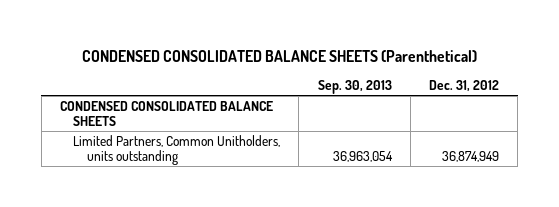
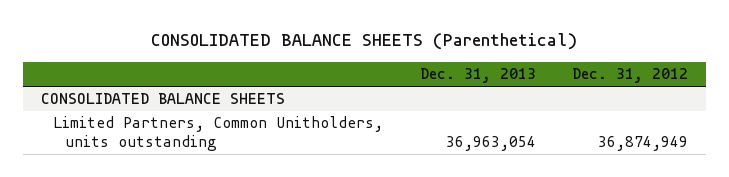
[82,49,478,62] CONDENSED CONSOLIDATED BALANCE SHEETS (Parenthetical) -> [151,33,578,51] CONSOLIDATED BALANCE SHEETS (Parenthetical)
[317,80,392,95] Sep. 30, 2013 -> none
none -> [419,68,536,84] Dec. 31, 2013
[59,100,273,127] CONDENSED CONSOLIDATED BALANCE SHEETS -> [40,93,285,105] CONSOLIDATED BALANCE SHEETS

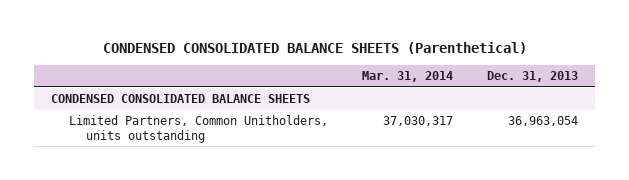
[151,33,578,51] CONSOLIDATED BALANCE SHEETS (Parenthetical) -> [102,41,527,54] CONDENSED CONSOLIDATED BALANCE SHEETS (Parenthetical)
[571,68,688,84] Dec. 31, 2012 -> none
none -> [361,71,453,83] Mar. 31, 2014
[40,93,285,105] CONSOLIDATED BALANCE SHEETS -> [51,94,311,104] CONDENSED CONSOLIDATED BALANCE SHEETS

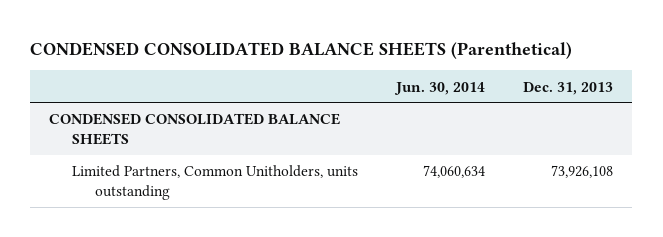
[361,71,453,83] Mar. 31, 2014 -> none
none -> [394,81,486,95] Jun. 30, 2014
[508,116,579,127] 36,963,054 -> [551,165,614,179] 73,926,108

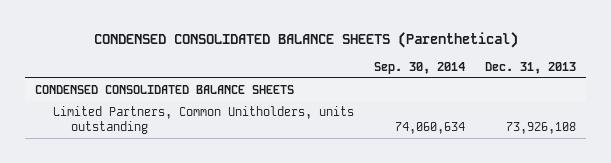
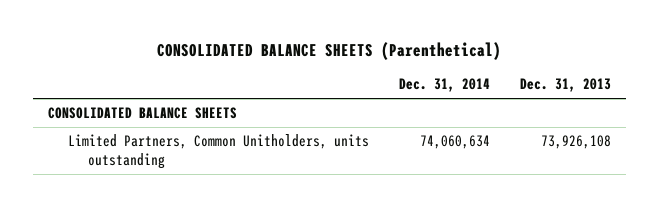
[93,31,518,48] CONDENSED CONSOLIDATED BALANCE SHEETS (Parenthetical) -> [157,41,502,60] CONSOLIDATED BALANCE SHEETS (Parenthetical)
[373,61,465,74] Sep. 30, 2014 -> none
none -> [398,78,490,93] Dec. 31, 2014
[35,85,295,95] CONDENSED CONSOLIDATED BALANCE SHEETS -> [47,107,237,120] CONSOLIDATED BALANCE SHEETS

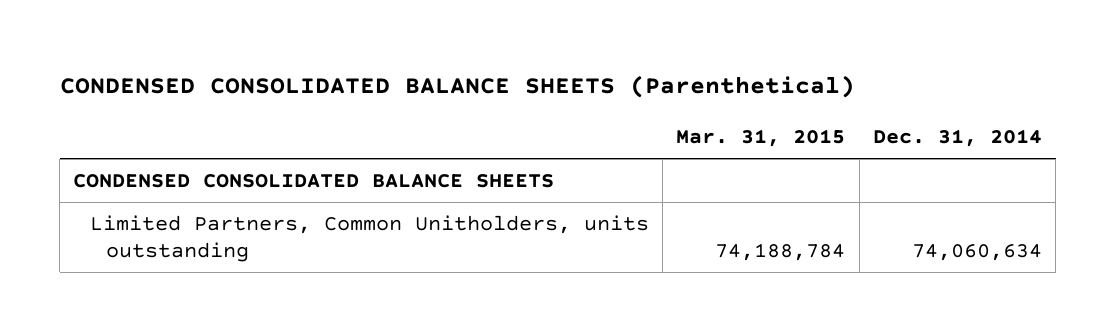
[157,41,502,60] CONSOLIDATED BALANCE SHEETS (Parenthetical) -> [59,75,855,99] CONDENSED CONSOLIDATED BALANCE SHEETS (Parenthetical)
[519,78,611,93] Dec. 31, 2013 -> none
none -> [676,129,846,148] Mar. 31, 2015
[47,107,237,120] CONSOLIDATED BALANCE SHEETS -> [73,173,555,188] CONDENSED CONSOLIDATED BALANCE SHEETS

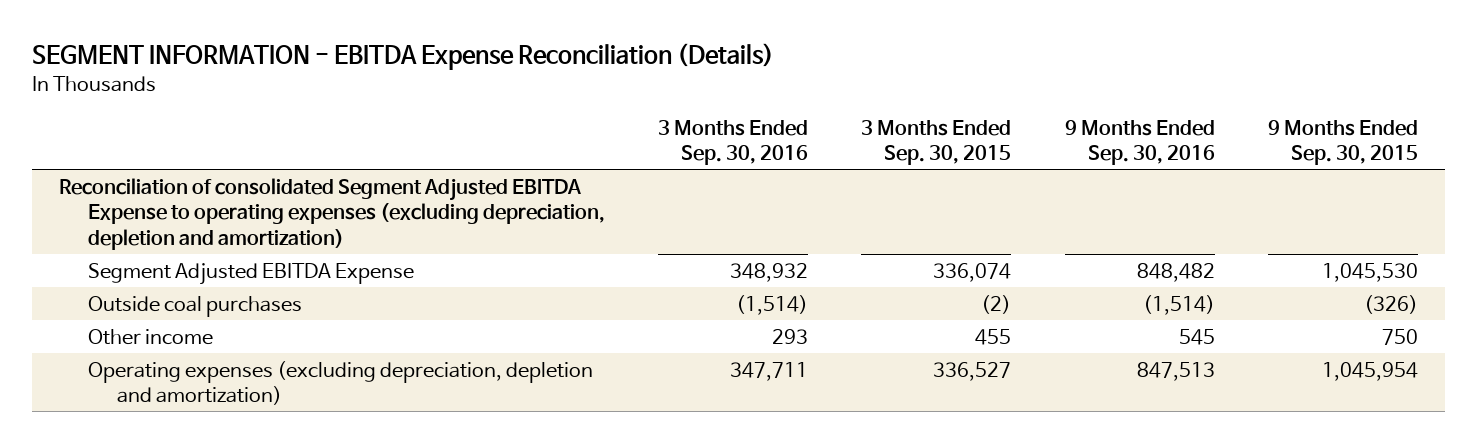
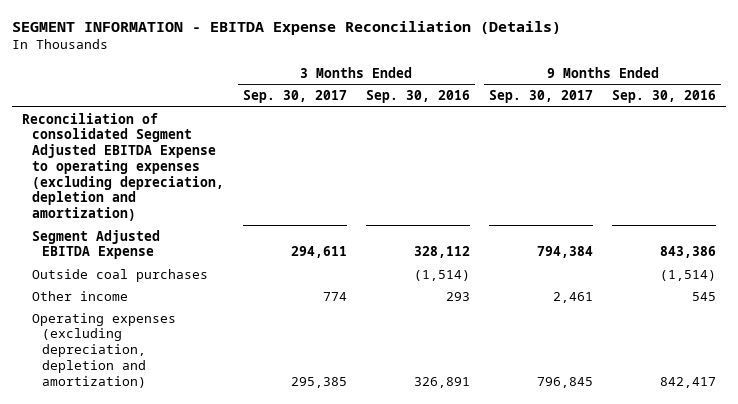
[861,119,1012,166] 3 Months Ended Sep. 30, 2015 -> none
[1268,119,1419,166] 9 Months Ended Sep. 30, 2015 -> none
none -> [242,90,347,104] Sep. 30, 2017
none -> [489,90,594,104] Sep. 30, 2017
[730,262,809,282] 348,932 -> [413,246,470,259] 328,112
[1136,262,1215,282] 848,482 -> [660,246,717,259] 843,386
[730,361,809,381] 347,711 -> [413,376,470,388] 326,891
[1136,361,1215,381] 847,513 -> [660,376,717,388] 842,417

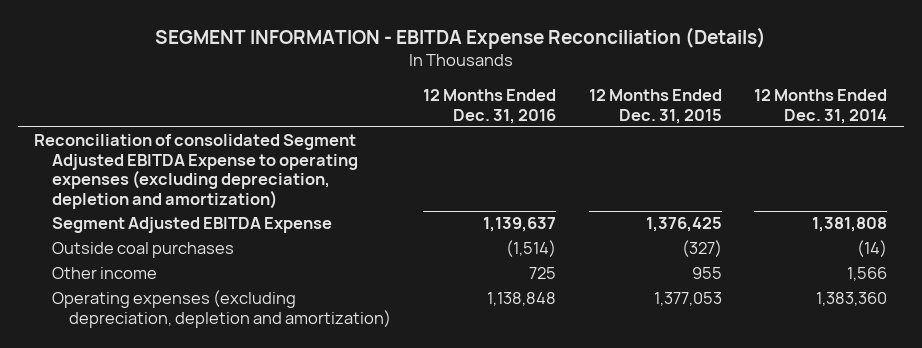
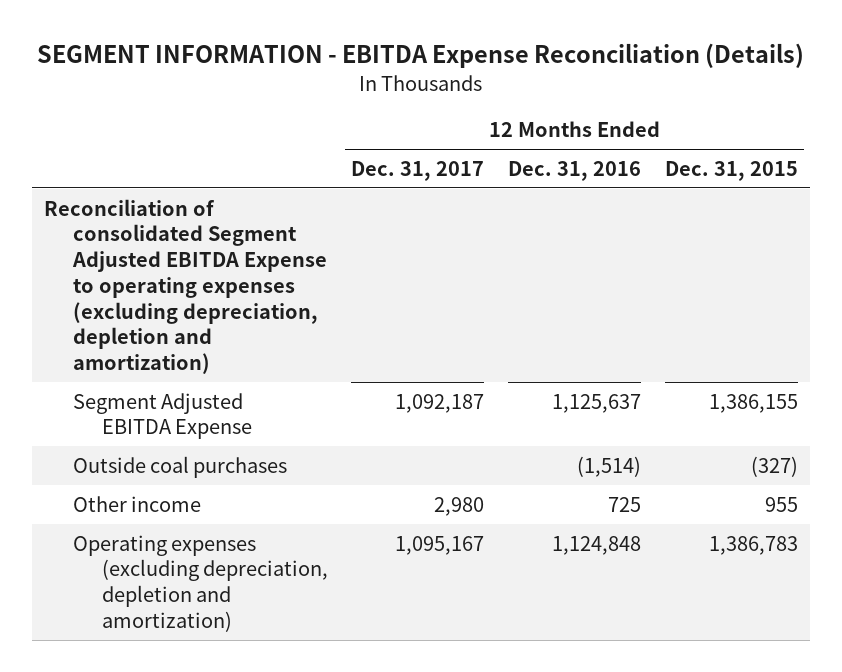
[754,89,888,124] 12 Months Ended Dec. 31, 2014 -> none
none -> [351,160,485,181] Dec. 31, 2017
[483,217,557,233] 1,139,637 -> [552,393,642,413] 1,125,637
[645,217,722,233] 1,376,425 -> [709,393,799,413] 1,386,155
[487,292,557,307] 1,138,848 -> [552,535,642,555] 1,124,848
[653,292,722,307] 1,377,053 -> [709,535,799,555] 1,386,783

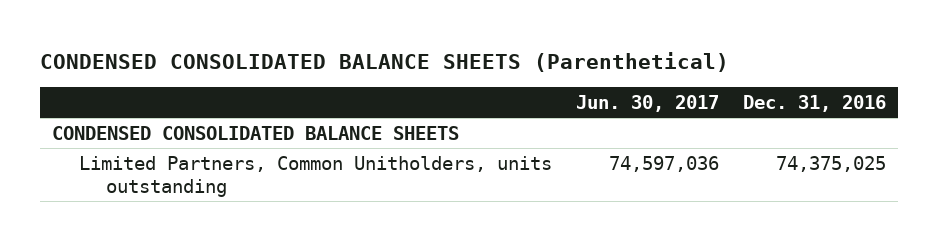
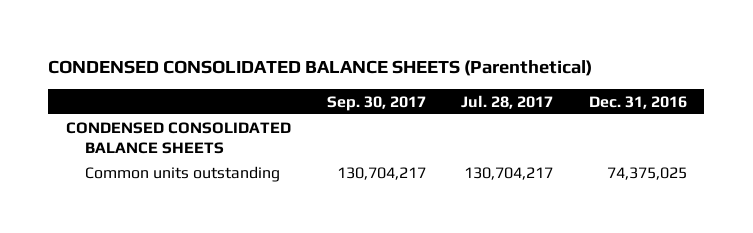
[575,94,719,112] Jun. 30, 2017 -> none
none -> [326,95,426,111] Sep. 30, 2017
none -> [461,94,554,109] Jul. 28, 2017
[79,155,553,197] Limited Partners, Common Unitholders, units outstanding -> [84,165,280,182] Common units outstanding

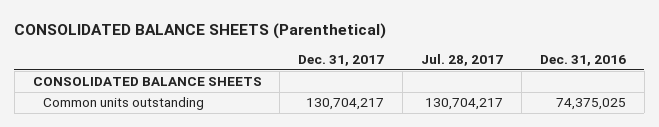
[48,60,593,77] CONDENSED CONSOLIDATED BALANCE SHEETS (Parenthetical) -> [14,23,387,40] CONSOLIDATED BALANCE SHEETS (Parenthetical)
[326,95,426,111] Sep. 30, 2017 -> none
none -> [298,54,385,66] Dec. 31, 2017
[66,121,292,154] CONDENSED CONSOLIDATED BALANCE SHEETS -> [32,77,262,87] CONSOLIDATED BALANCE SHEETS

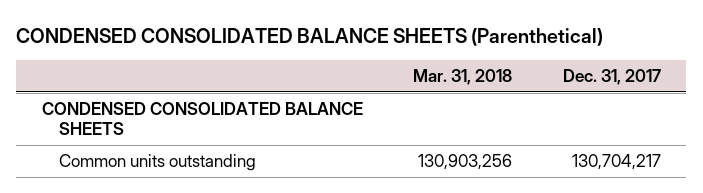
[14,23,387,40] CONSOLIDATED BALANCE SHEETS (Parenthetical) -> [16,28,604,47] CONDENSED CONSOLIDATED BALANCE SHEETS (Parenthetical)
[421,53,504,66] Jul. 28, 2017 -> none
[540,54,627,66] Dec. 31, 2016 -> none
none -> [413,69,513,86] Mar. 31, 2018
[32,77,262,87] CONSOLIDATED BALANCE SHEETS -> [41,102,363,136] CONDENSED CONSOLIDATED BALANCE SHEETS

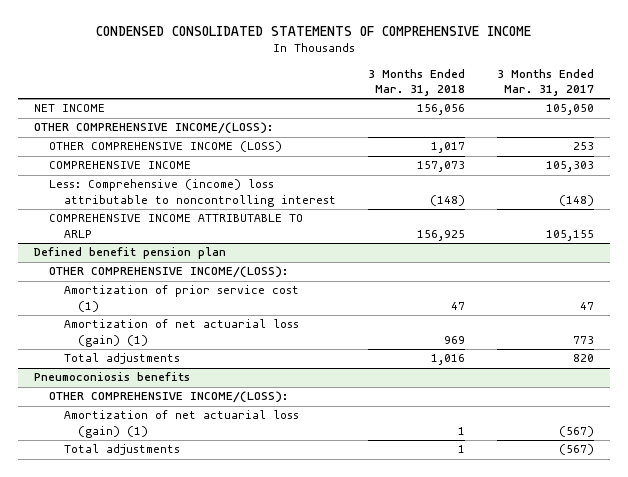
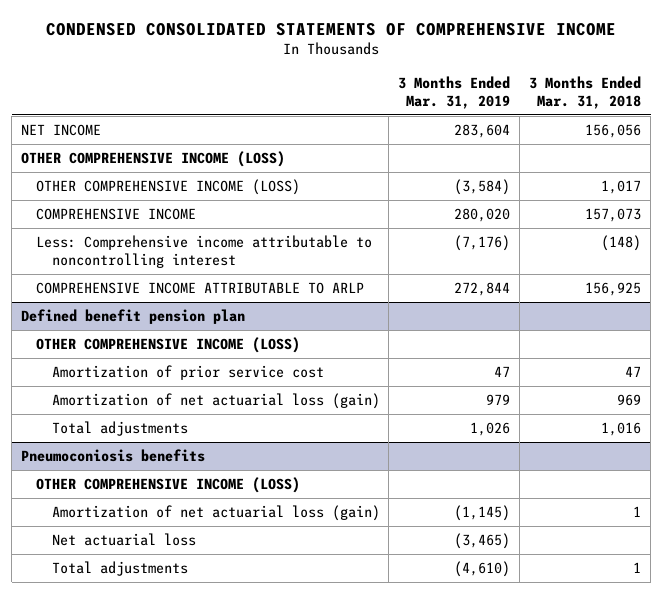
[497,68,595,96] 3 Months Ended Mar. 31, 2017 -> none
none -> [398,75,511,110] 3 Months Ended Mar. 31, 2019
[34,122,274,135] OTHER COMPREHENSIVE INCOME/(LOSS): -> [21,151,286,168] OTHER COMPREHENSIVE INCOME (LOSS)
[48,179,336,207] Less: Comprehensive (income) loss attributable to noncontrolling interest -> [36,235,373,269] Less: Comprehensive income attributable to noncontrolling interest
[48,266,288,279] OTHER COMPREHENSIVE INCOME/(LOSS): -> [36,337,301,354] OTHER COMPREHENSIVE INCOME (LOSS)
[63,285,299,312] Amortization of prior service cost (1) -> [51,365,324,381] Amortization of prior service cost
[63,319,299,347] Amortization of net actuarial loss (gain) (1) -> [51,393,380,410] Amortization of net actuarial loss (gain)
[48,391,288,404] OTHER COMPREHENSIVE INCOME/(LOSS): -> [36,477,301,494] OTHER COMPREHENSIVE INCOME (LOSS)
[63,410,299,438] Amortization of net actuarial loss (gain) (1) -> [51,505,380,522] Amortization of net actuarial loss (gain)
none -> [51,533,196,547] Net actuarial loss

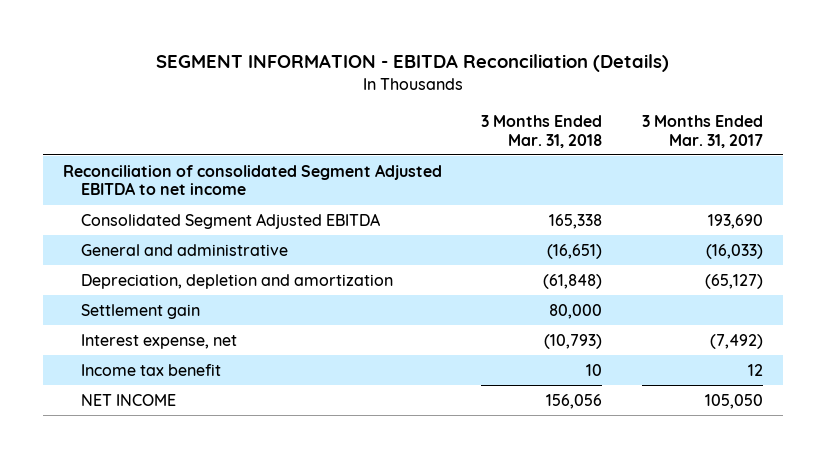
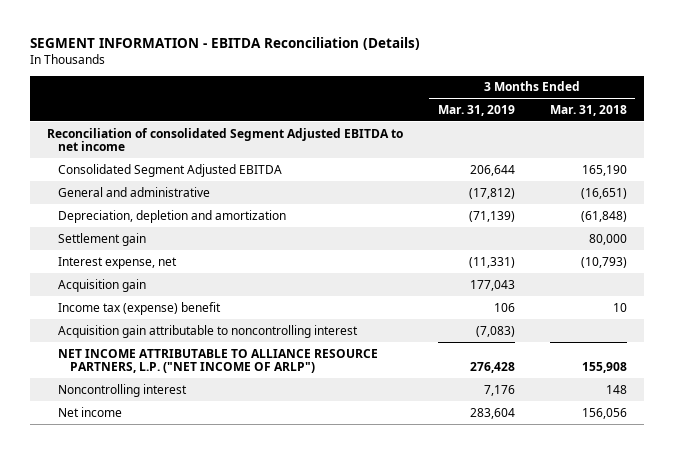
[641,114,763,148] 3 Months Ended Mar. 31, 2017 -> none
none -> [437,104,515,116] Mar. 31, 2019
[549,213,603,229] 165,338 -> [581,164,627,176] 165,190
none -> [58,278,147,292] Acquisition gain
[80,363,221,376] Income tax benefit -> [58,301,222,315] Income tax (expense) benefit
none -> [58,324,359,338] Acquisition gain attributable to noncontrolling interest
none -> [58,348,379,374] NET INCOME ATTRIBUTABLE TO ALLIANCE RESOURCE PARTNERS, L.P. ("NET INCOME OF ARLP")
none -> [58,383,188,397] Noncontrolling interest
[80,393,176,406] NET INCOME -> [58,406,123,417] Net income

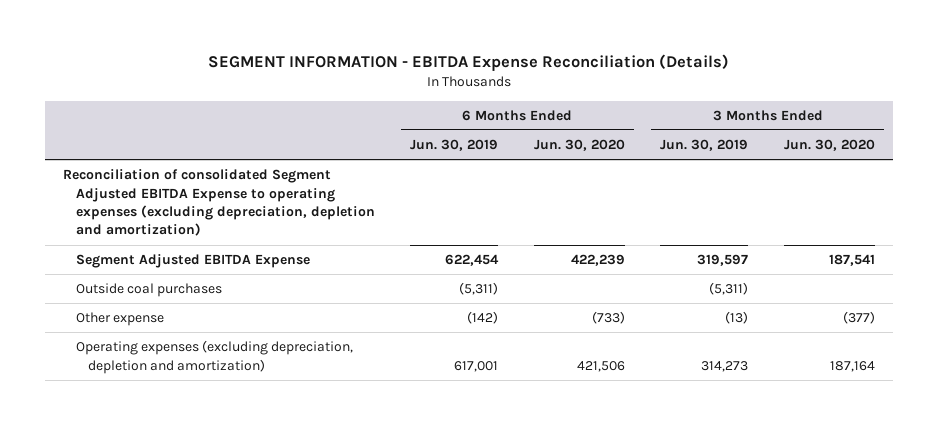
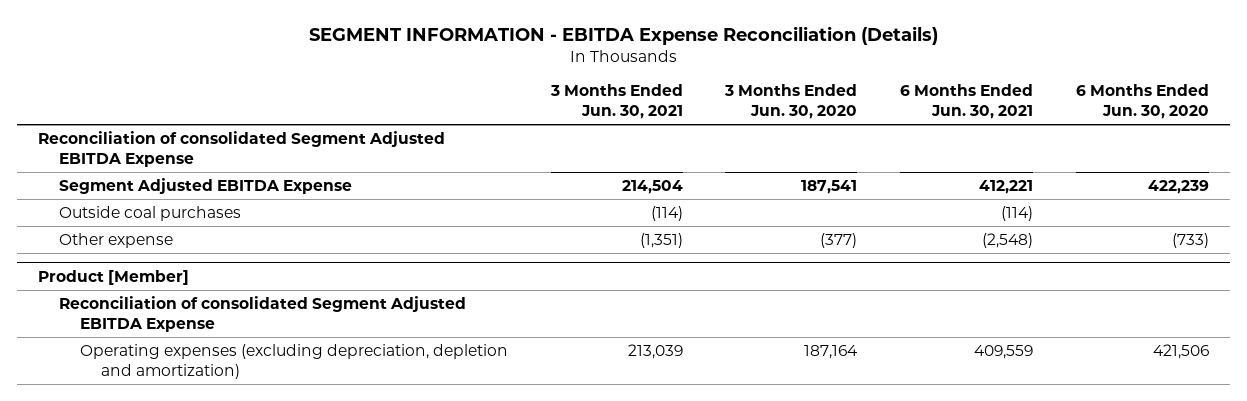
[410,138,499,151] Jun. 30, 2019 -> none
[660,138,749,151] Jun. 30, 2019 -> none
none -> [549,84,683,120] 3 Months Ended Jun. 30, 2021
none -> [900,84,1034,120] 6 Months Ended Jun. 30, 2021
[62,169,375,237] Reconciliation of consolidated Segment Adjusted EBITDA Expense to operating expenses (excluding depreciation, depletion and amortization) -> [38,130,446,167] Reconciliation of consolidated Segment Adjusted EBITDA Expense
none -> [38,269,190,285] Product [Member]
none -> [59,295,467,332] Reconciliation of consolidated Segment Adjusted EBITDA Expense

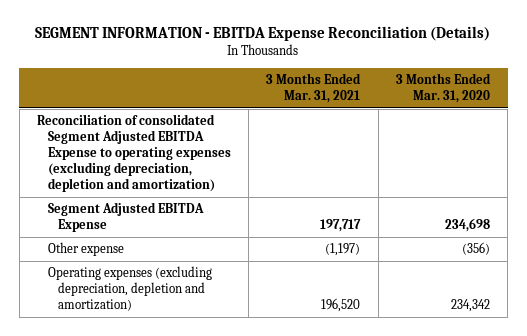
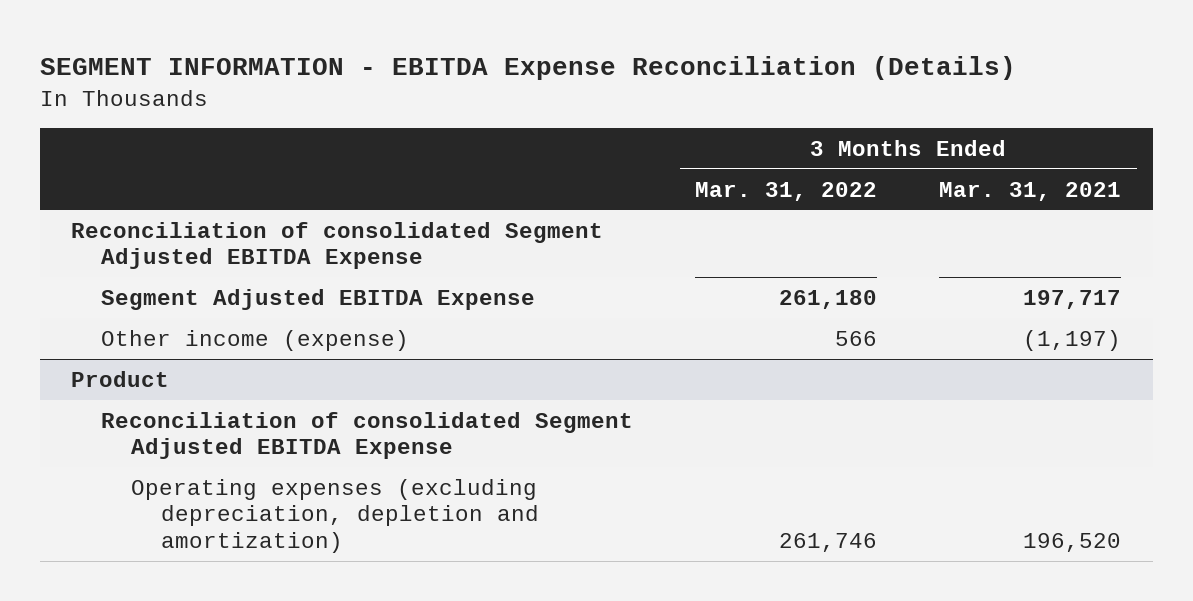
[395,73,491,104] 3 Months Ended Mar. 31, 2020 -> none
none -> [695,181,878,201] Mar. 31, 2022
[36,114,231,193] Reconciliation of consolidated Segment Adjusted EBITDA Expense to operating expenses (excluding depreciation, depletion and amortization) -> [71,221,604,270] Reconciliation of consolidated Segment Adjusted EBITDA Expense
[47,242,124,257] Other expense -> [101,329,410,351] Other income (expense)
none -> [71,370,170,387] Product
none -> [101,411,634,460] Reconciliation of consolidated Segment Adjusted EBITDA Expense

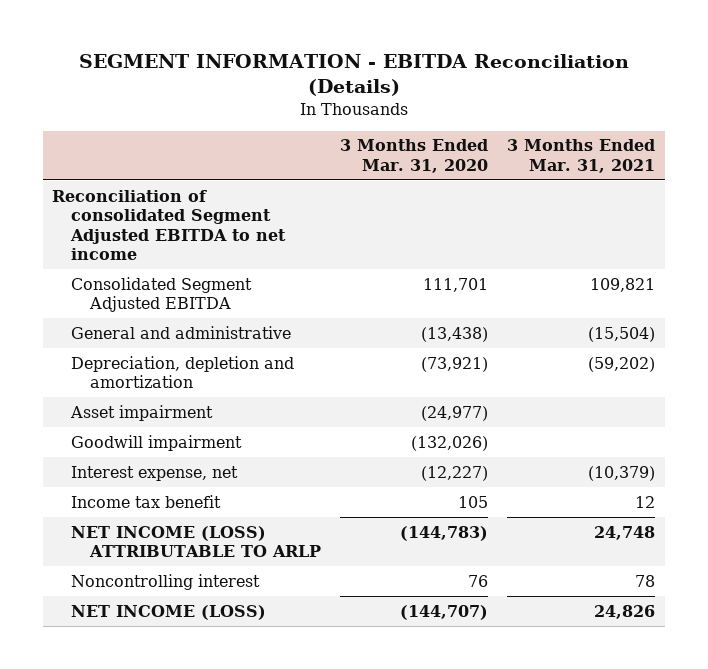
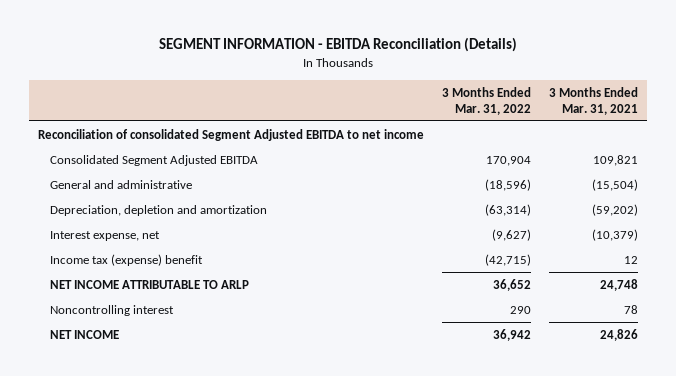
[340,139,489,173] 3 Months Ended Mar. 31, 2020 -> none
none -> [441,87,531,115] 3 Months Ended Mar. 31, 2022
[70,404,214,421] Asset impairment -> none
[71,434,243,451] Goodwill impairment -> none
[71,494,222,508] Income tax benefit -> [49,253,203,266] Income tax (expense) benefit
[71,525,322,558] NET INCOME (LOSS) ATTRIBUTABLE TO ARLP -> [49,279,249,289] NET INCOME ATTRIBUTABLE TO ARLP
[71,604,267,620] NET INCOME (LOSS) -> [49,329,119,339] NET INCOME

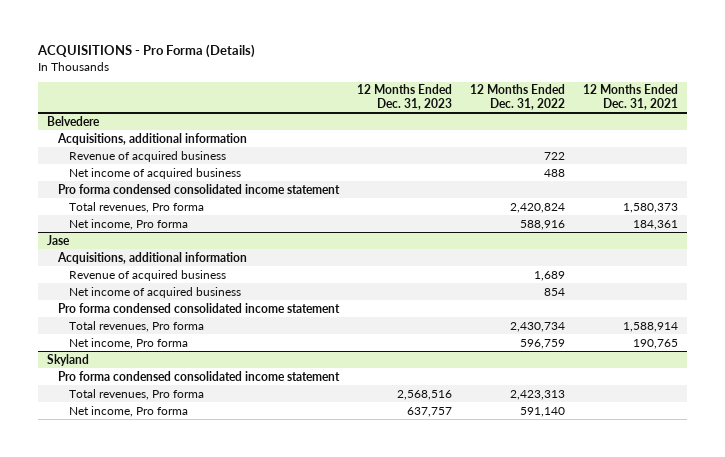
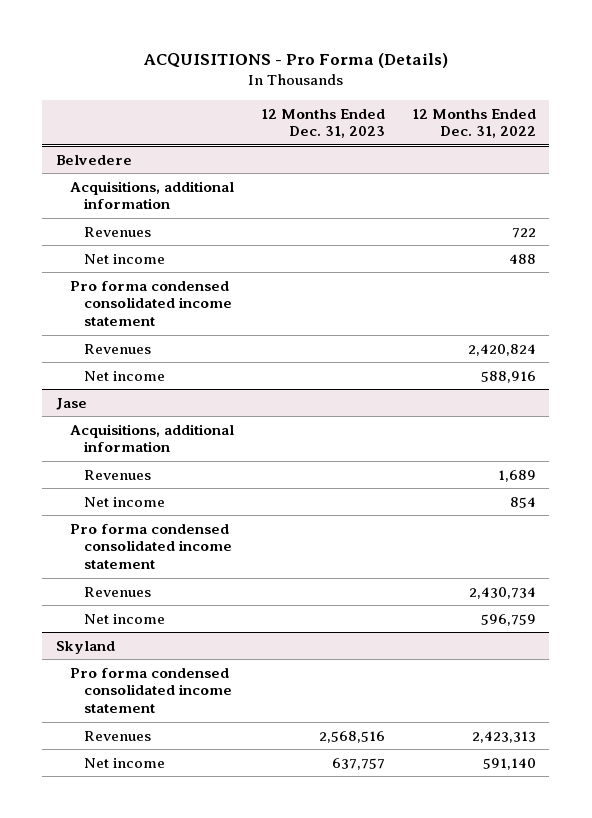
[583,84,679,110] 12 Months Ended Dec. 31, 2021 -> none
[69,150,227,162] Revenue of acquired business -> [84,226,152,237] Revenues
[69,167,242,179] Net income of acquired business -> [84,253,166,264] Net income
[69,201,205,213] Total revenues, Pro forma -> [84,343,152,354] Revenues
[69,218,189,230] Net income, Pro forma -> [84,370,166,381] Net income
[69,269,227,281] Revenue of acquired business -> [84,469,152,480] Revenues
[69,286,242,298] Net income of acquired business -> [84,496,166,507] Net income
[69,320,205,332] Total revenues, Pro forma -> [84,586,152,597] Revenues
[69,337,189,349] Net income, Pro forma -> [84,613,166,624] Net income
[69,388,205,400] Total revenues, Pro forma -> [84,730,152,741] Revenues
[69,405,189,417] Net income, Pro forma -> [84,757,166,768] Net income

